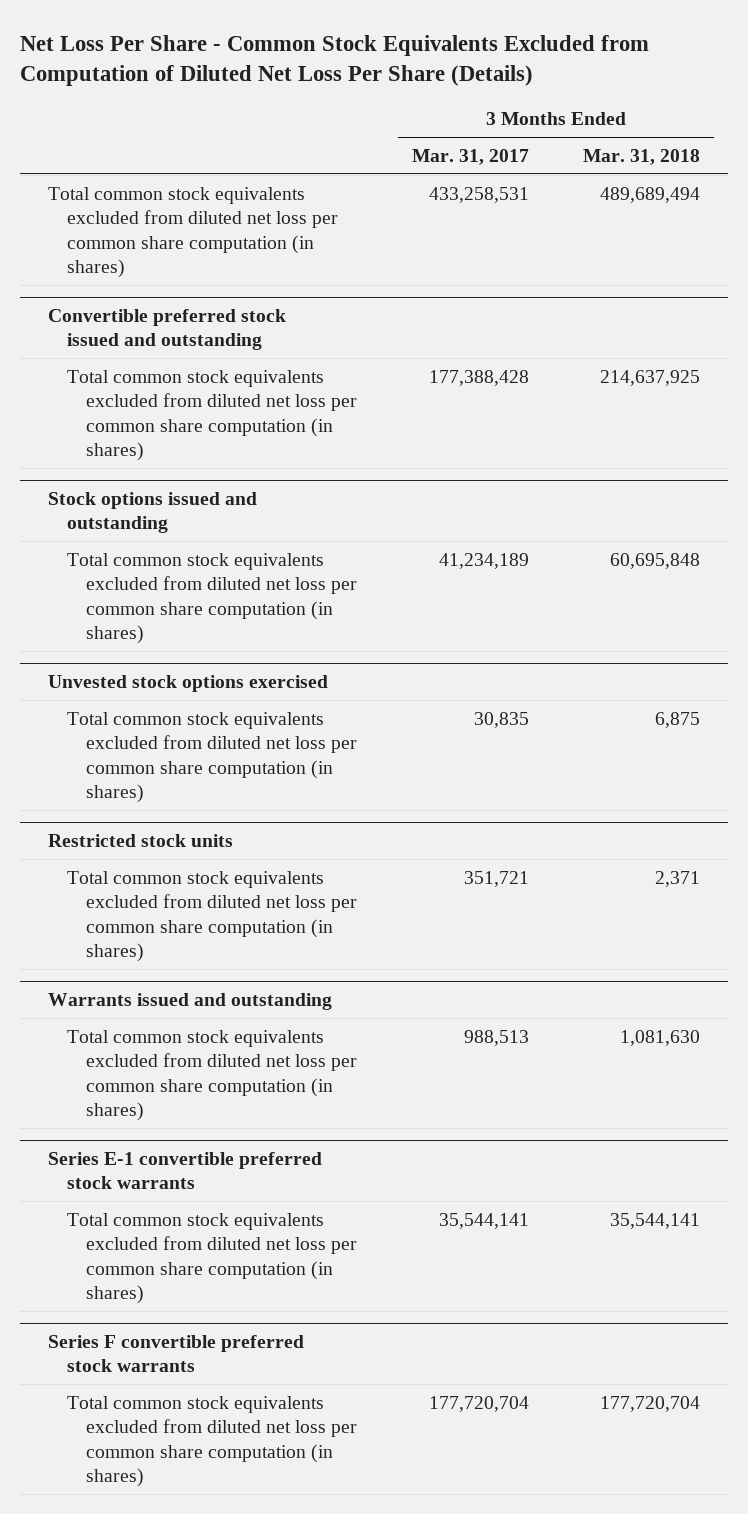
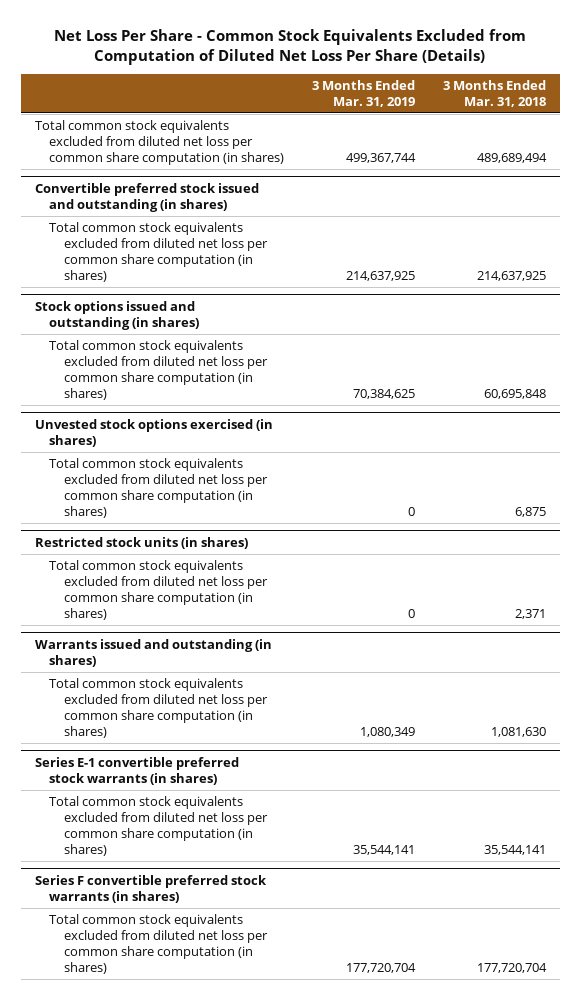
[411,148,529,165] Mar. 31, 2017 -> none
none -> [311,80,415,107] 3 Months Ended Mar. 31, 2019
[47,308,286,351] Convertible preferred stock issued and outstanding -> [34,183,259,212] Convertible preferred stock issued and outstanding (in shares)
[47,491,257,534] Stock options issued and outstanding -> [34,301,200,330] Stock options issued and outstanding (in shares)
[47,674,328,692] Unvested stock options exercised -> [34,419,273,447] Unvested stock options exercised (in shares)
[47,833,233,847] Restricted stock units -> [34,537,248,550] Restricted stock units (in shares)
[47,992,332,1010] Warrants issued and outstanding -> [34,639,272,667] Warrants issued and outstanding (in shares)
[47,1151,322,1190] Series E-1 convertible preferred stock warrants -> [34,757,239,785] Series E-1 convertible preferred stock warrants (in shares)
[47,1334,304,1373] Series F convertible preferred stock warrants -> [34,875,267,903] Series F convertible preferred stock warrants (in shares)

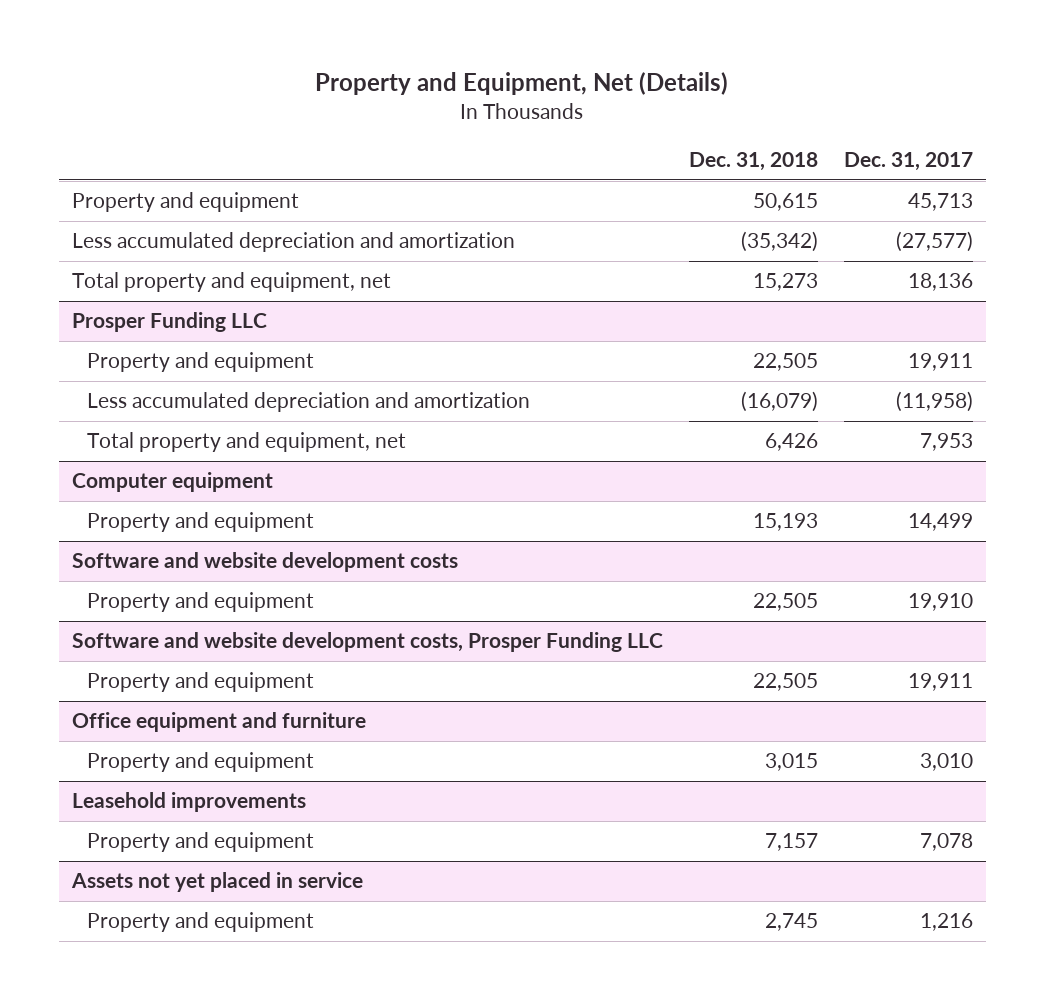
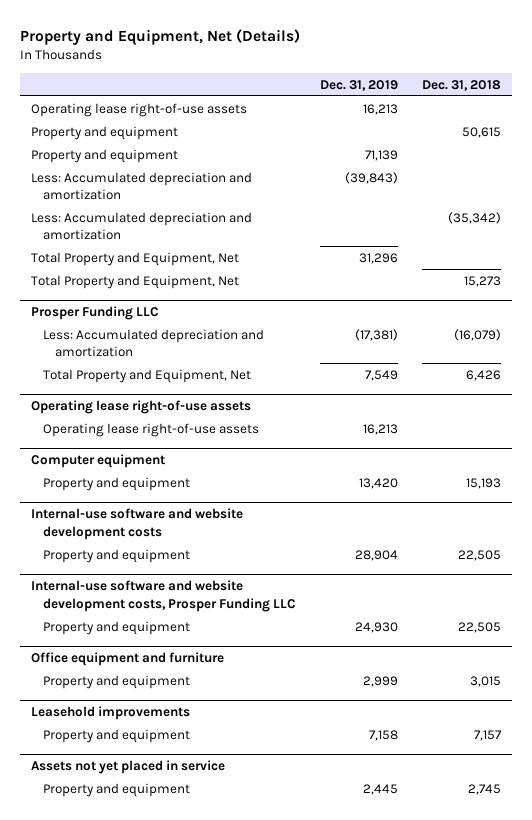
[843,152,973,172] Dec. 31, 2017 -> none
none -> [319,79,398,91] Dec. 31, 2019
none -> [31,102,248,117] Operating lease right-of-use assets
none -> [31,148,179,163] Property and equipment
none -> [31,171,253,201] Less: Accumulated depreciation and amortization
[71,232,515,253] Less accumulated depreciation and amortization -> [31,211,253,241] Less: Accumulated depreciation and amortization
none -> [31,251,240,266] Total Property and Equipment, Net
[71,272,391,293] Total property and equipment, net -> [31,274,240,289] Total Property and Equipment, Net
[87,352,315,373] Property and equipment -> none
[87,392,531,413] Less accumulated depreciation and amortization -> [43,328,265,358] Less: Accumulated depreciation and amortization
[87,432,407,453] Total property and equipment, net -> [43,368,252,383] Total Property and Equipment, Net
none -> [31,400,252,415] Operating lease right-of-use assets
none -> [43,422,260,437] Operating lease right-of-use assets
[71,552,458,573] Software and website development costs -> [31,508,244,540] Internal-use software and website development costs
[71,632,663,653] Software and website development costs, Prosper Funding LLC -> [31,580,297,612] Internal-use software and website development costs, Prosper Funding LLC

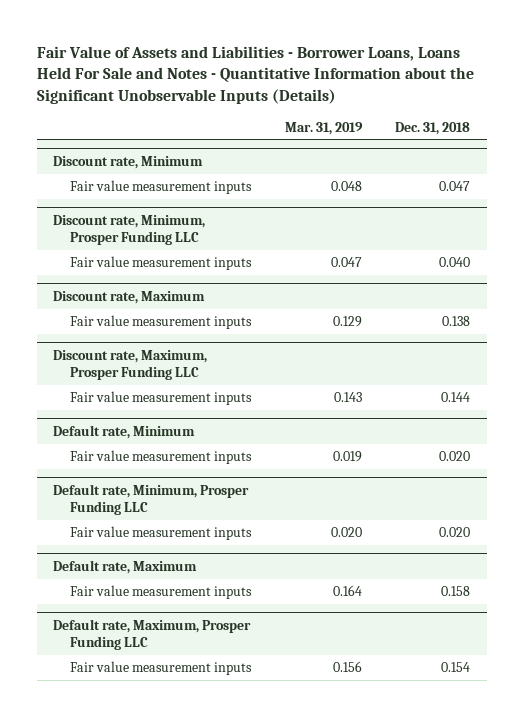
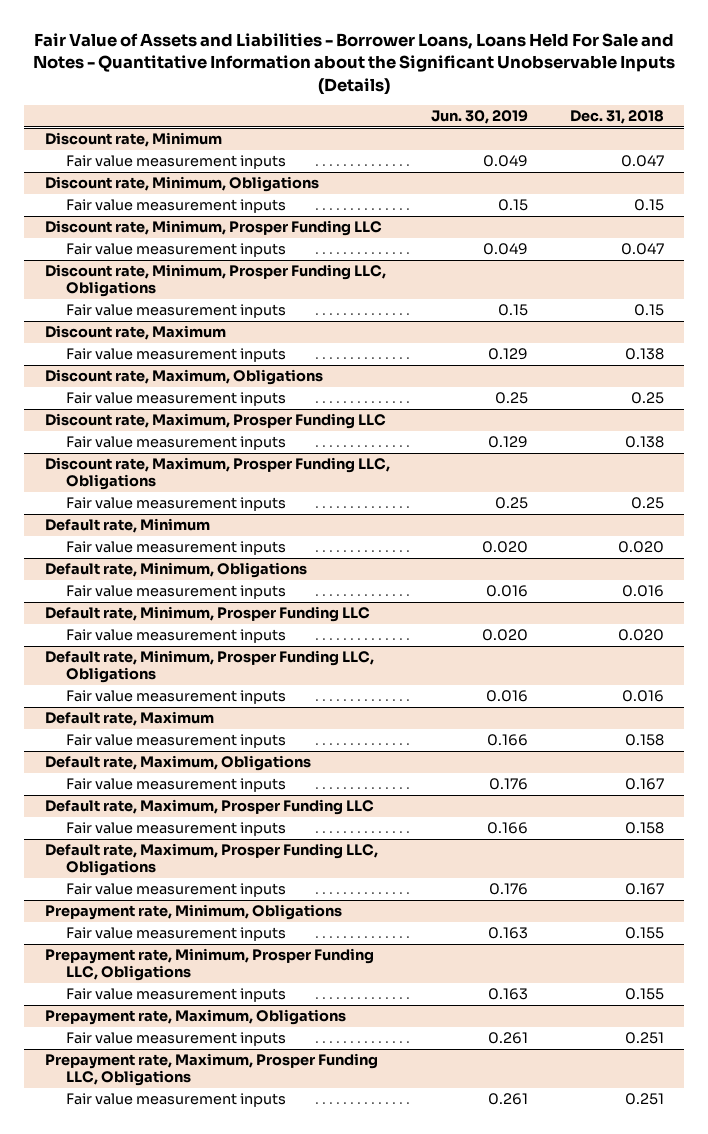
[284,121,363,135] Mar. 31, 2019 -> none
none -> [431,110,529,125] Jun. 30, 2019
none -> [44,176,319,193] Discount rate, Minimum, Obligations
none -> [66,199,287,214] Fair value measurement inputs
[439,257,471,268] 0.040 -> [620,243,664,256] 0.047
none -> [44,264,386,298] Discount rate, Minimum, Prosper Funding LLC, Obligations
none -> [66,304,287,319] Fair value measurement inputs
none -> [44,369,323,386] Discount rate, Maximum, Obligations
none -> [66,392,287,407] Fair value measurement inputs
[441,392,471,403] 0.144 -> [624,436,664,449] 0.138
none -> [44,457,390,491] Discount rate, Maximum, Prosper Funding LLC, Obligations
none -> [66,497,287,512] Fair value measurement inputs
none -> [44,562,307,579] Default rate, Minimum, Obligations
none -> [66,585,287,600] Fair value measurement inputs
none -> [44,650,374,684] Default rate, Minimum, Prosper Funding LLC, Obligations
none -> [66,690,287,705] Fair value measurement inputs
none -> [44,755,311,772] Default rate, Maximum, Obligations
none -> [66,778,287,793] Fair value measurement inputs
[441,662,471,673] 0.154 -> [624,822,664,835] 0.158
none -> [44,843,378,877] Default rate, Maximum, Prosper Funding LLC, Obligations
none -> [66,883,287,898] Fair value measurement inputs
none -> [44,904,342,921] Prepayment rate, Minimum, Obligations
none -> [66,927,287,942] Fair value measurement inputs
none -> [44,948,374,982] Prepayment rate, Minimum, Prosper Funding LLC, Obligations
none -> [66,988,287,1003] Fair value measurement inputs
none -> [44,1009,346,1026] Prepayment rate, Maximum, Obligations
none -> [66,1032,287,1047] Fair value measurement inputs
none -> [44,1053,378,1087] Prepayment rate, Maximum, Prosper Funding LLC, Obligations
none -> [66,1093,287,1108] Fair value measurement inputs

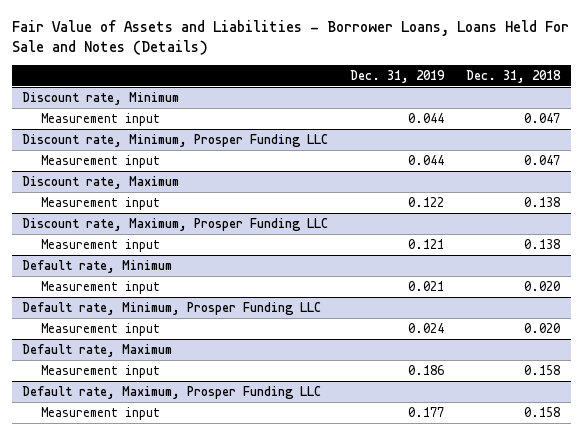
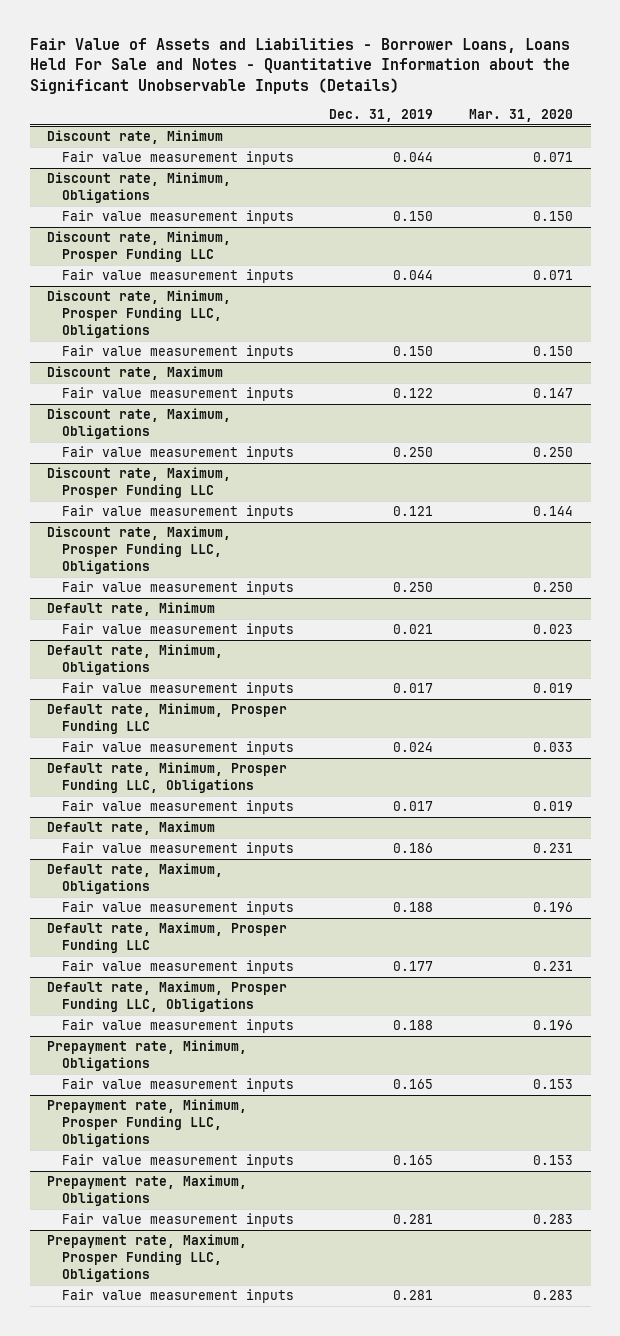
[11,19,569,56] Fair Value of Assets and Liabilities - Borrower Loans, Loans Held For Sale and Notes (Details) -> [29,37,570,94] Fair Value of Assets and Liabilities - Borrower Loans, Loans Held For Sale and Notes - Quantitative Information about the Significant Unobservable Inputs (Details)
[465,70,561,84] Dec. 31, 2018 -> none
none -> [469,109,574,123] Mar. 31, 2020
[40,112,160,126] Measurement input -> [61,151,294,166] Fair value measurement inputs
none -> [47,172,232,204] Discount rate, Minimum, Obligations
none -> [61,210,294,225] Fair value measurement inputs
[40,154,160,168] Measurement input -> [61,269,294,284] Fair value measurement inputs
none -> [47,290,232,339] Discount rate, Minimum, Prosper Funding LLC, Obligations
none -> [61,345,294,360] Fair value measurement inputs
[40,196,160,210] Measurement input -> [61,387,294,402] Fair value measurement inputs
none -> [47,408,232,440] Discount rate, Maximum, Obligations
none -> [61,446,294,461] Fair value measurement inputs
[40,238,160,252] Measurement input -> [61,505,294,520] Fair value measurement inputs
none -> [47,526,232,575] Discount rate, Maximum, Prosper Funding LLC, Obligations
none -> [61,581,294,596] Fair value measurement inputs
[40,280,160,294] Measurement input -> [61,623,294,638] Fair value measurement inputs
none -> [47,644,224,676] Default rate, Minimum, Obligations
none -> [61,682,294,697] Fair value measurement inputs
[40,322,160,336] Measurement input -> [61,741,294,756] Fair value measurement inputs
none -> [47,762,288,794] Default rate, Minimum, Prosper Funding LLC, Obligations
none -> [61,800,294,815] Fair value measurement inputs
[40,364,160,378] Measurement input -> [61,842,294,857] Fair value measurement inputs
none -> [47,863,224,895] Default rate, Maximum, Obligations
none -> [61,901,294,916] Fair value measurement inputs
[40,406,160,420] Measurement input -> [61,960,294,975] Fair value measurement inputs
none -> [47,981,288,1013] Default rate, Maximum, Prosper Funding LLC, Obligations
none -> [61,1019,294,1034] Fair value measurement inputs
none -> [47,1040,248,1072] Prepayment rate, Minimum, Obligations
none -> [61,1078,294,1093] Fair value measurement inputs
none -> [47,1099,248,1148] Prepayment rate, Minimum, Prosper Funding LLC, Obligations
none -> [61,1154,294,1169] Fair value measurement inputs
none -> [47,1175,248,1207] Prepayment rate, Maximum, Obligations
none -> [61,1213,294,1228] Fair value measurement inputs
none -> [47,1234,248,1283] Prepayment rate, Maximum, Prosper Funding LLC, Obligations
none -> [61,1289,294,1304] Fair value measurement inputs

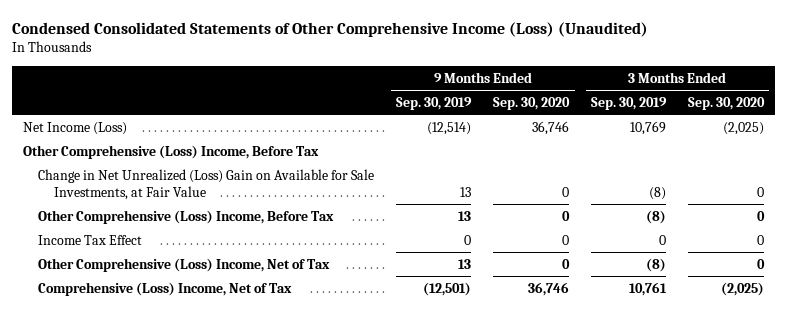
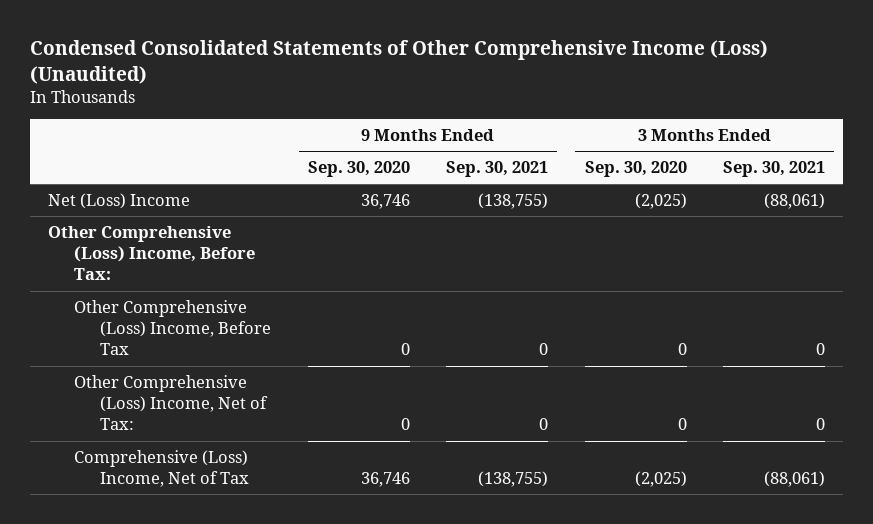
[396,96,473,110] Sep. 30, 2019 -> none
[591,96,668,110] Sep. 30, 2019 -> none
none -> [446,161,549,178] Sep. 30, 2021
none -> [722,161,825,178] Sep. 30, 2021
[38,168,375,200] Change in Net Unrealized (Loss) Gain on Available for Sale Investments, at Fair Value -> none
[22,121,127,135] Net Income (Loss) -> [47,192,190,209] Net (Loss) Income
[22,144,319,159] Other Comprehensive (Loss) Income, Before Tax -> [47,225,256,281] Other Comprehensive (Loss) Income, Before Tax:
[38,234,143,245] Income Tax Effect -> none
[38,257,331,272] Other Comprehensive (Loss) Income, Net of Tax -> [74,374,269,431] Other Comprehensive (Loss) Income, Net of Tax:

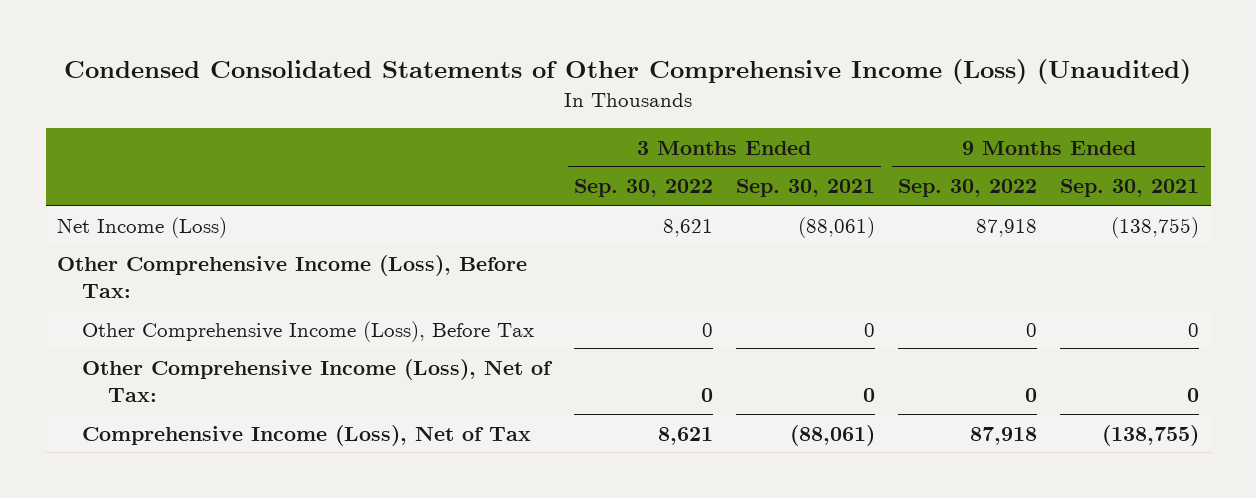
[307,161,410,178] Sep. 30, 2020 -> none
[584,161,687,178] Sep. 30, 2020 -> none
none -> [573,179,713,198] Sep. 30, 2022
none -> [897,179,1037,198] Sep. 30, 2022
[47,192,190,209] Net (Loss) Income -> [57,216,228,238] Net Income (Loss)
[47,225,256,281] Other Comprehensive (Loss) Income, Before Tax: -> [57,254,528,298] Other Comprehensive Income (Loss), Before Tax:
[74,299,272,356] Other Comprehensive (Loss) Income, Before Tax -> [82,320,535,342] Other Comprehensive Income (Loss), Before Tax
[74,374,269,431] Other Comprehensive (Loss) Income, Net of Tax: -> [82,358,554,402] Other Comprehensive Income (Loss), Net of Tax:
[74,449,250,488] Comprehensive (Loss) Income, Net of Tax -> [82,424,532,446] Comprehensive Income (Loss), Net of Tax

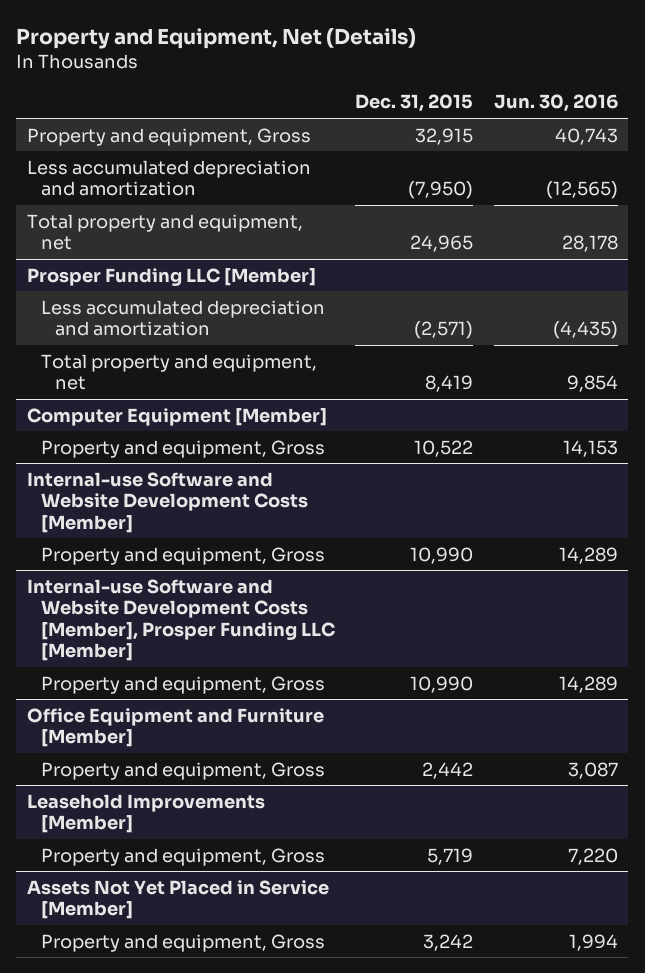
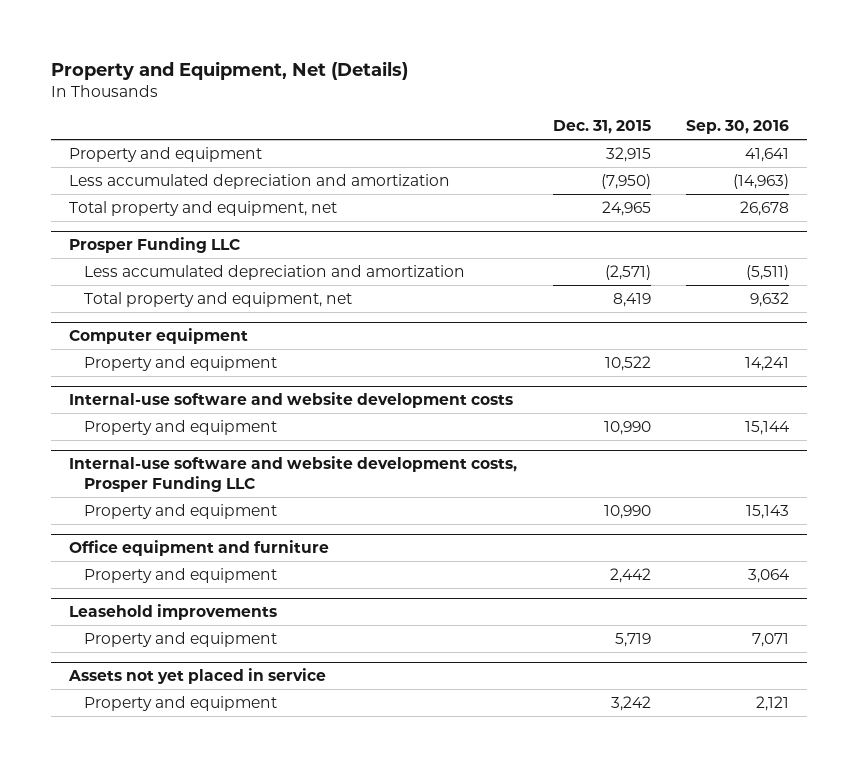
[494,94,619,113] Jun. 30, 2016 -> none
none -> [686,120,790,135] Sep. 30, 2016
[26,127,311,146] Property and equipment, Gross -> [69,147,263,163] Property and equipment
[26,267,316,286] Prosper Funding LLC [Member] -> [69,237,241,254] Prosper Funding LLC
[26,407,327,426] Computer Equipment [Member] -> [69,328,249,345] Computer equipment
[40,439,325,458] Property and equipment, Gross -> [84,356,278,372] Property and equipment
[26,471,308,533] Internal-use Software and Website Development Costs [Member] -> [69,392,514,409] Internal-use software and website development costs
[40,546,325,565] Property and equipment, Gross -> [84,420,278,436] Property and equipment
[26,578,335,662] Internal-use Software and Website Development Costs [Member], Prosper Funding LLC [Member] -> [69,456,518,493] Internal-use software and website development costs, Prosper Funding LLC
[40,675,325,694] Property and equipment, Gross -> [84,504,278,520] Property and equipment
[26,707,324,748] Office Equipment and Furniture [Member] -> [69,540,330,557] Office equipment and furniture
[40,761,325,780] Property and equipment, Gross -> [84,568,278,584] Property and equipment
[26,793,265,834] Leasehold Improvements [Member] -> [69,604,278,621] Leasehold improvements
[40,847,325,866] Property and equipment, Gross -> [84,632,278,648] Property and equipment
[26,879,329,920] Assets Not Yet Placed in Service [Member] -> [68,668,327,685] Assets not yet placed in service
[40,933,325,952] Property and equipment, Gross -> [84,696,278,712] Property and equipment

